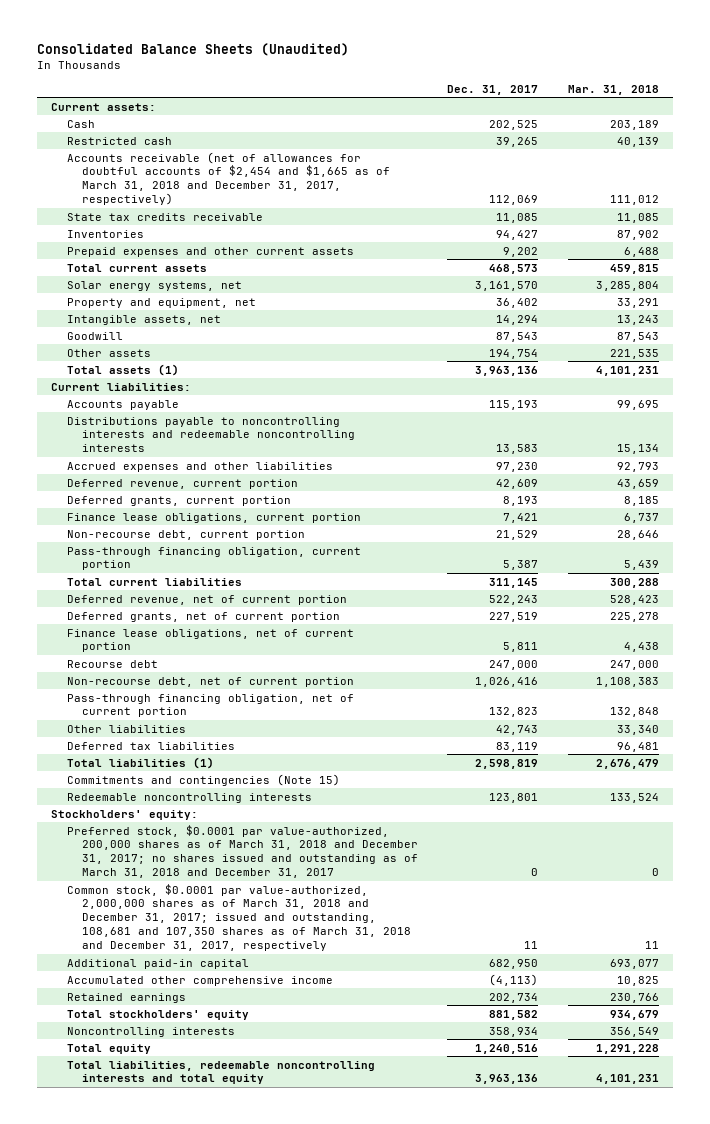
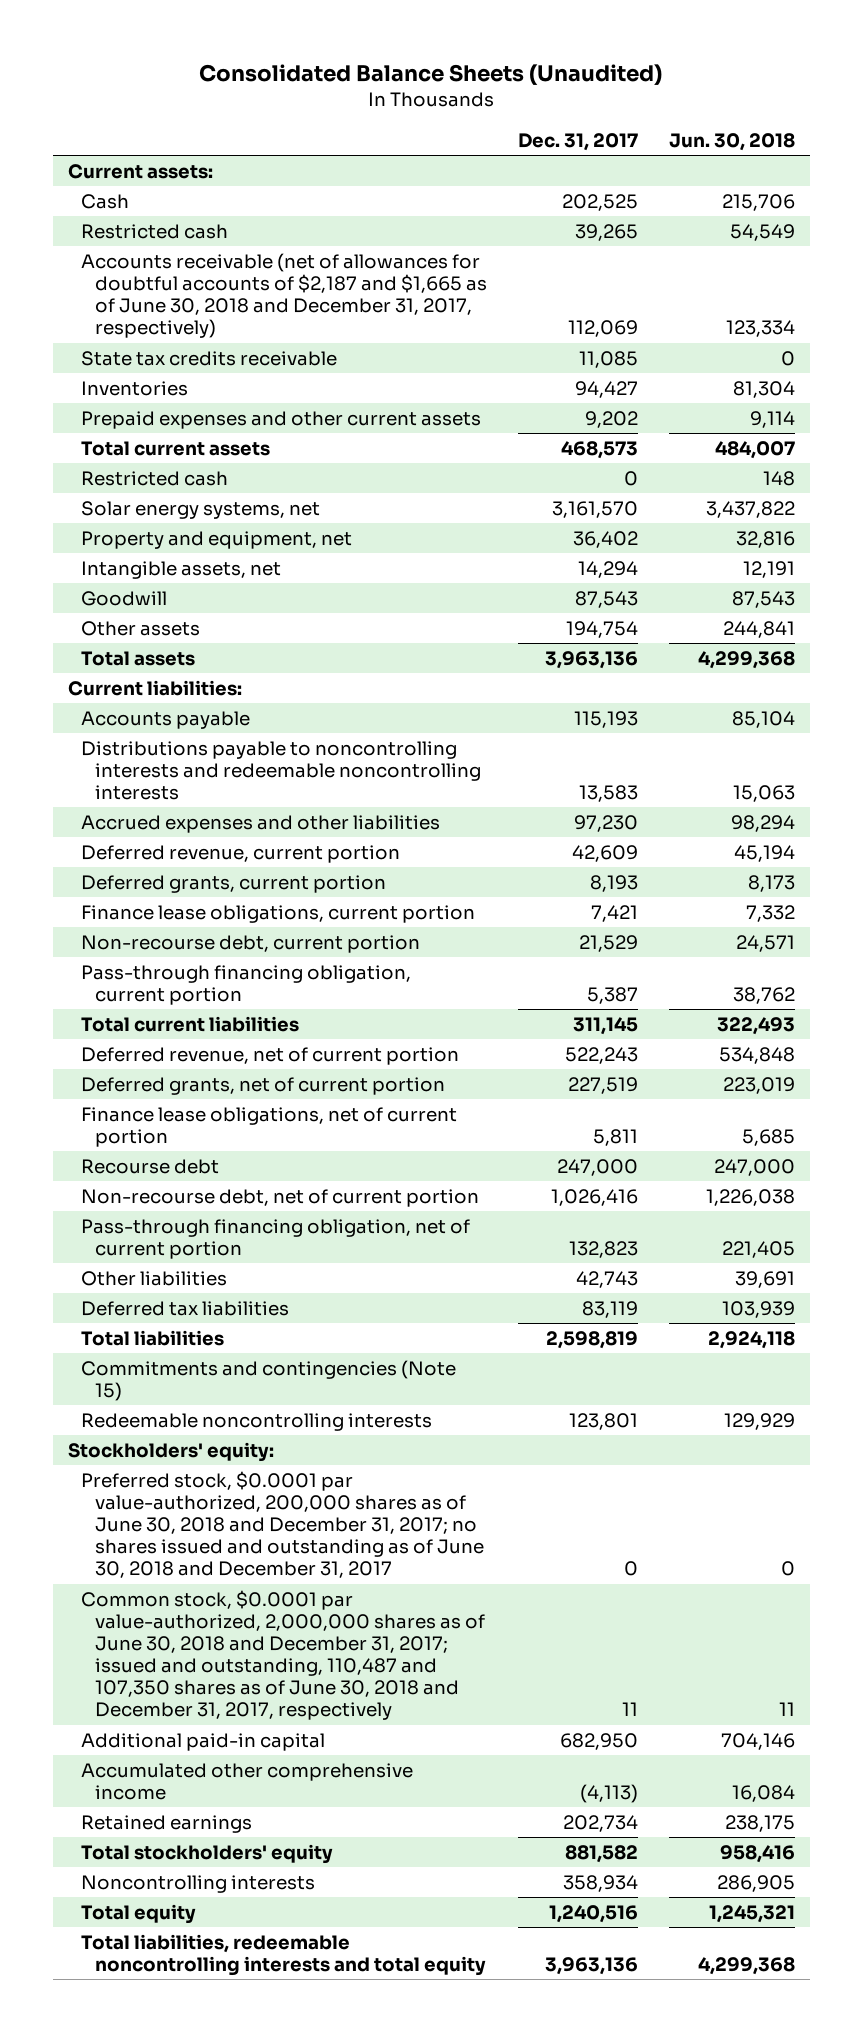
[567,84,659,95] Mar. 31, 2018 -> none
none -> [668,132,795,151] Jun. 30, 2018
[66,151,391,206] Accounts receivable (net of allowances for doubtful accounts of $2,454 and $1,665 as of March 31, 2018 and December 31, 2017, respectively) -> [81,252,487,339] Accounts receivable (net of allowances for doubtful accounts of $2,187 and $1,665 as of June 30, 2018 and December 31, 2017, respectively)
none -> [81,470,229,486] Restricted cash
[66,363,179,376] Total assets (1) -> [81,650,196,666] Total assets
[66,756,214,769] Total liabilities (1) -> [81,1329,225,1346] Total liabilities
[66,824,419,879] Preferred stock, $0.0001 par value-authorized, 200,000 shares as of March 31, 2018 and December 31, 2017; no shares issued and outstanding as of March 31, 2018 and December 31, 2017 -> [81,1470,484,1579] Preferred stock, $0.0001 par value-authorized, 200,000 shares as of June 30, 2018 and December 31, 2017; no shares issued and outstanding as of June 30, 2018 and December 31, 2017
[66,883,412,952] Common stock, $0.0001 par value-authorized, 2,000,000 shares as of March 31, 2018 and December 31, 2017; issued and outstanding, 108,681 and 107,350 shares as of March 31, 2018 and December 31, 2017, respectively -> [81,1589,485,1721] Common stock, $0.0001 par value-authorized, 2,000,000 shares as of June 30, 2018 and December 31, 2017; issued and outstanding, 110,487 and 107,350 shares as of June 30, 2018 and December 31, 2017, respectively

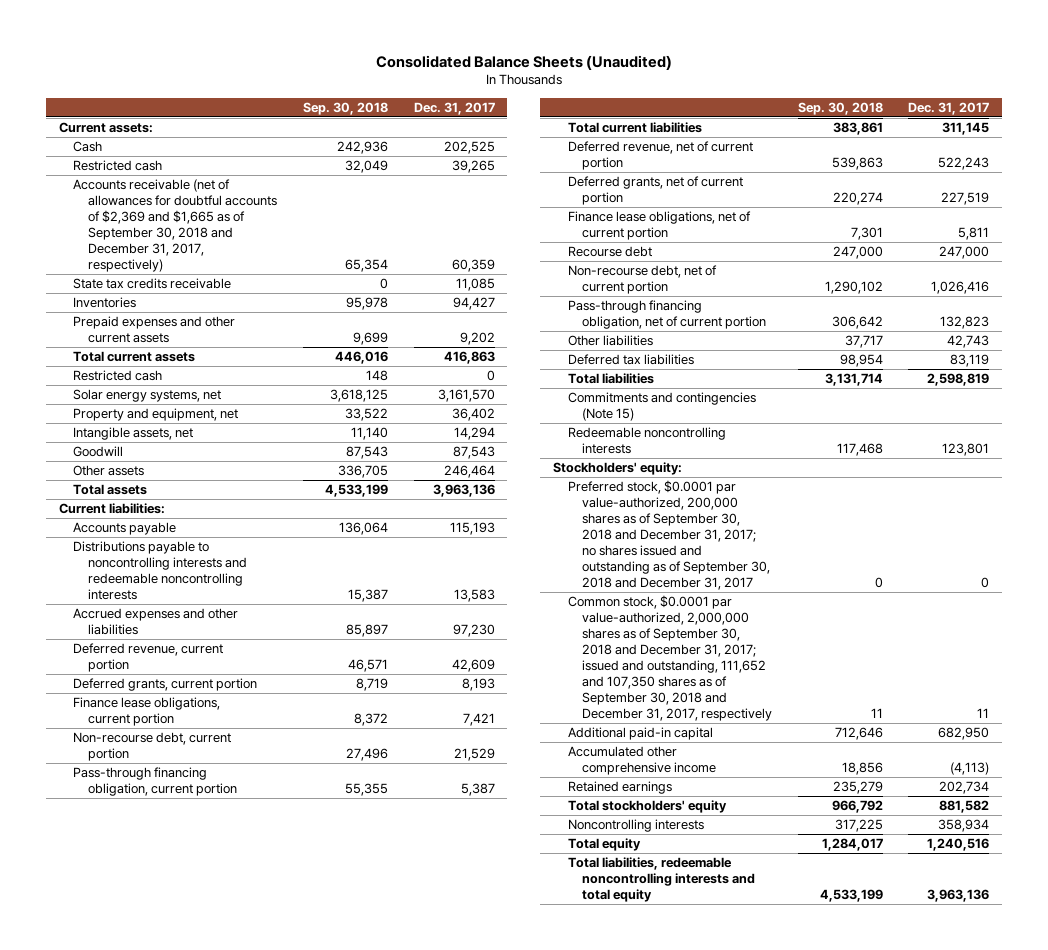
[668,132,795,151] Jun. 30, 2018 -> none
none -> [303,101,389,115] Sep. 30, 2018
[81,252,487,339] Accounts receivable (net of allowances for doubtful accounts of $2,187 and $1,665 as of June 30, 2018 and December 31, 2017, respectively) -> [73,179,278,272] Accounts receivable (net of allowances for doubtful accounts of $2,369 and $1,665 as of September 30, 2018 and December 31, 2017, respectively)
[567,320,638,338] 112,069 -> [451,258,495,272] 60,359
[560,440,638,459] 468,573 -> [443,351,495,365] 416,863
[565,620,638,638] 194,754 -> [443,465,495,479] 246,464
[81,1470,484,1579] Preferred stock, $0.0001 par value-authorized, 200,000 shares as of June 30, 2018 and December 31, 2017; no shares issued and outstanding as of June 30, 2018 and December 31, 2017 -> [567,480,771,590] Preferred stock, $0.0001 par value-authorized, 200,000 shares as of September 30, 2018 and December 31, 2017; no shares issued and outstanding as of September 30, 2018 and December 31, 2017
[81,1589,485,1721] Common stock, $0.0001 par value-authorized, 2,000,000 shares as of June 30, 2018 and December 31, 2017; issued and outstanding, 110,487 and 107,350 shares as of June 30, 2018 and December 31, 2017, respectively -> [567,595,773,721] Common stock, $0.0001 par value-authorized, 2,000,000 shares as of September 30, 2018 and December 31, 2017; issued and outstanding, 111,652 and 107,350 shares as of September 30, 2018 and December 31, 2017, respectively

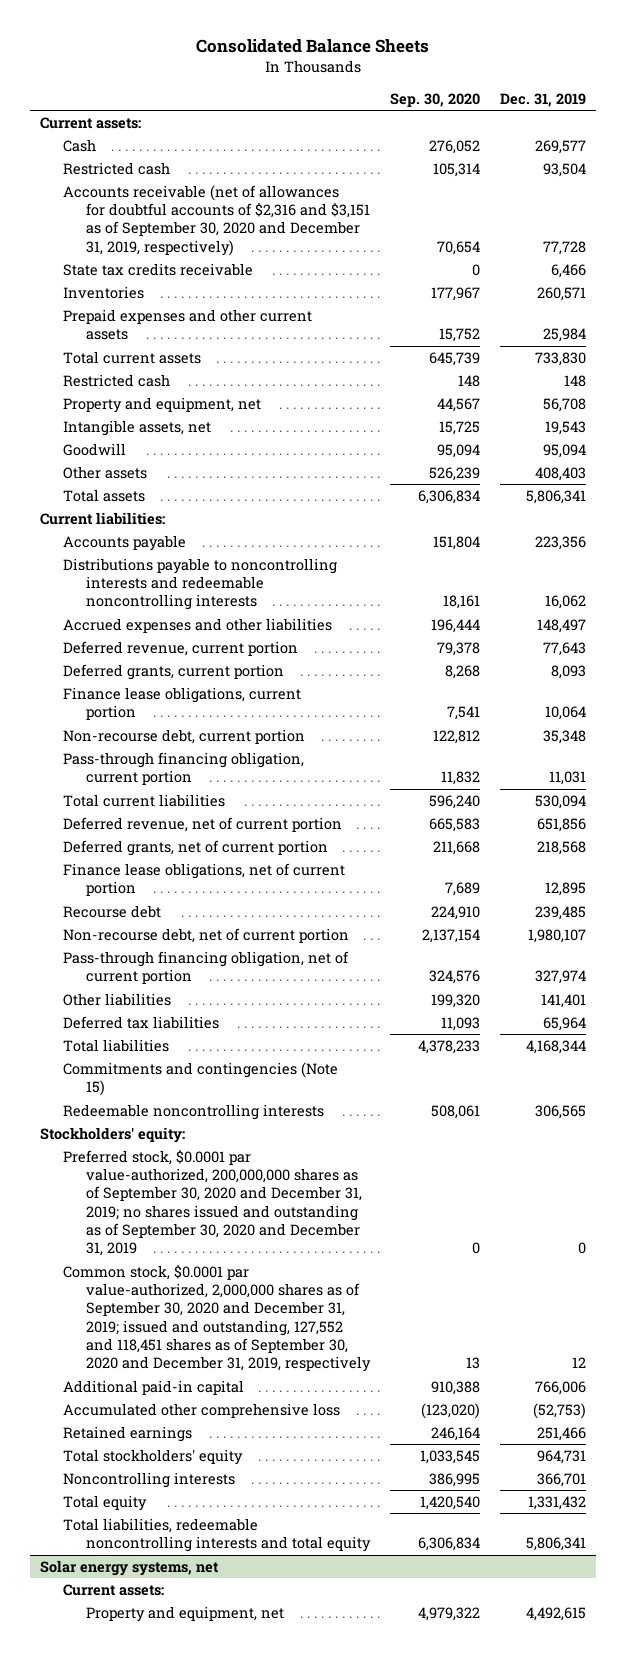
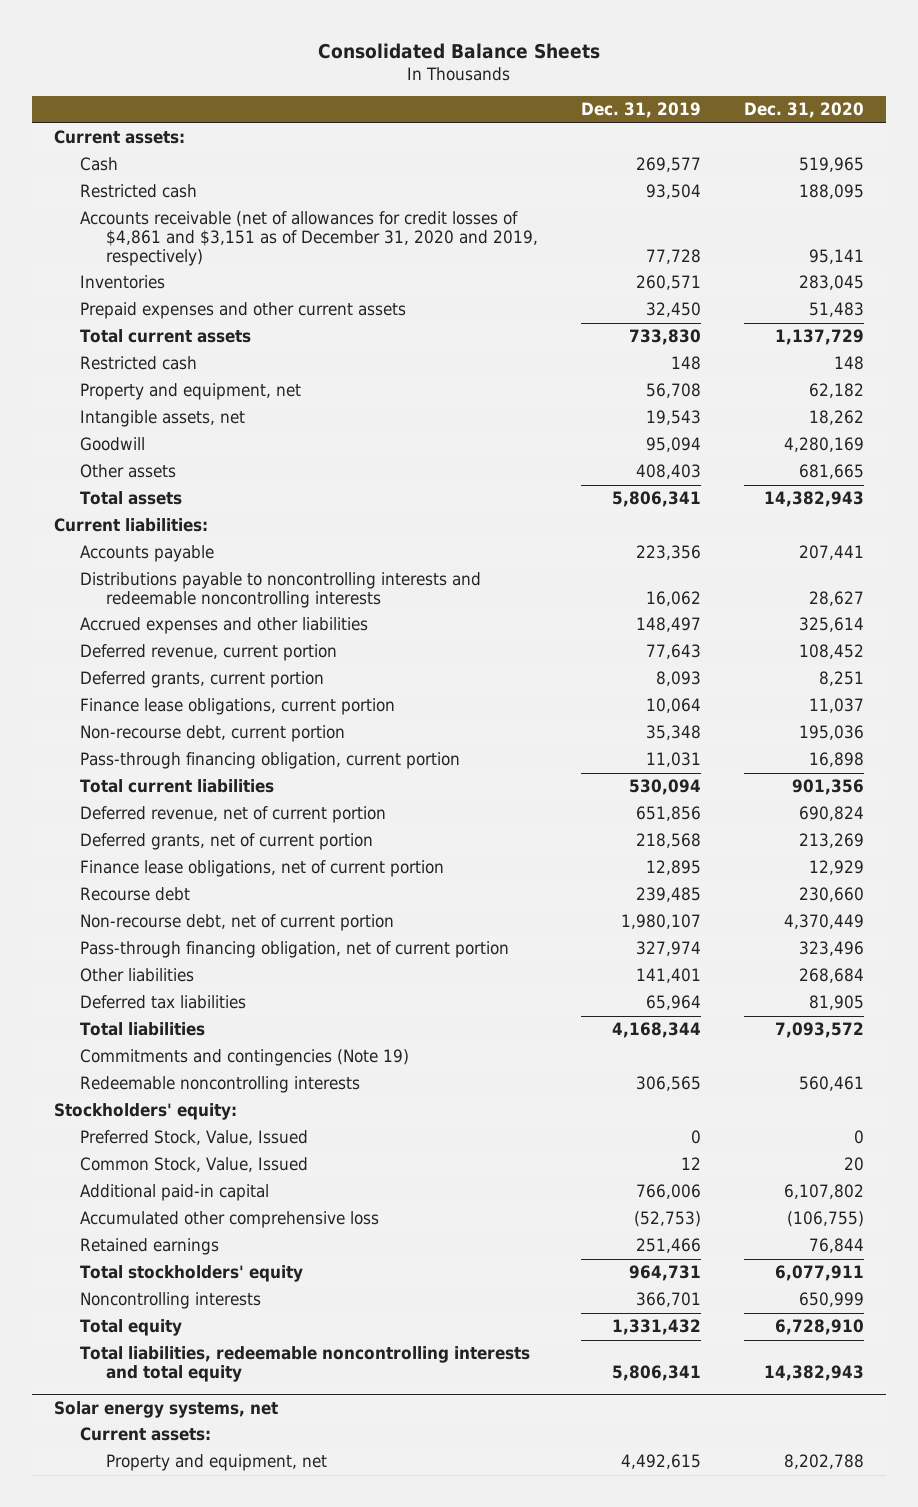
[390,92,481,107] Sep. 30, 2020 -> none
none -> [744,102,865,119] Dec. 31, 2020
[62,263,253,277] State tax credits receivable -> none
[62,185,371,256] Accounts receivable (net of allowances for doubtful accounts of $2,316 and $3,151 as of September 30, 2020 and December 31, 2019, respectively) -> [79,211,538,267] Accounts receivable (net of allowances for credit losses of $4,861 and $3,151 as of December 31, 2020 and 2019, respectively)
[542,328,586,343] 25,984 -> [646,302,702,318] 32,450
[62,1062,338,1097] Commitments and contingencies (Note 15) -> [79,1049,409,1067] Commitments and contingencies (Note 19)
[62,1150,363,1257] Preferred stock, $0.0001 par value-authorized, 200,000,000 shares as of September 30, 2020 and December 31, 2019; no shares issued and outstanding as of September 30, 2020 and December 31, 2019 -> [79,1130,308,1146] Preferred Stock, Value, Issued
[62,1265,372,1373] Common stock, $0.0001 par value-authorized, 2,000,000 shares as of September 30, 2020 and December 31, 2019; issued and outstanding, 127,552 and 118,451 shares as of September 30, 2020 and December 31, 2019, respectively -> [79,1157,308,1173] Common Stock, Value, Issued

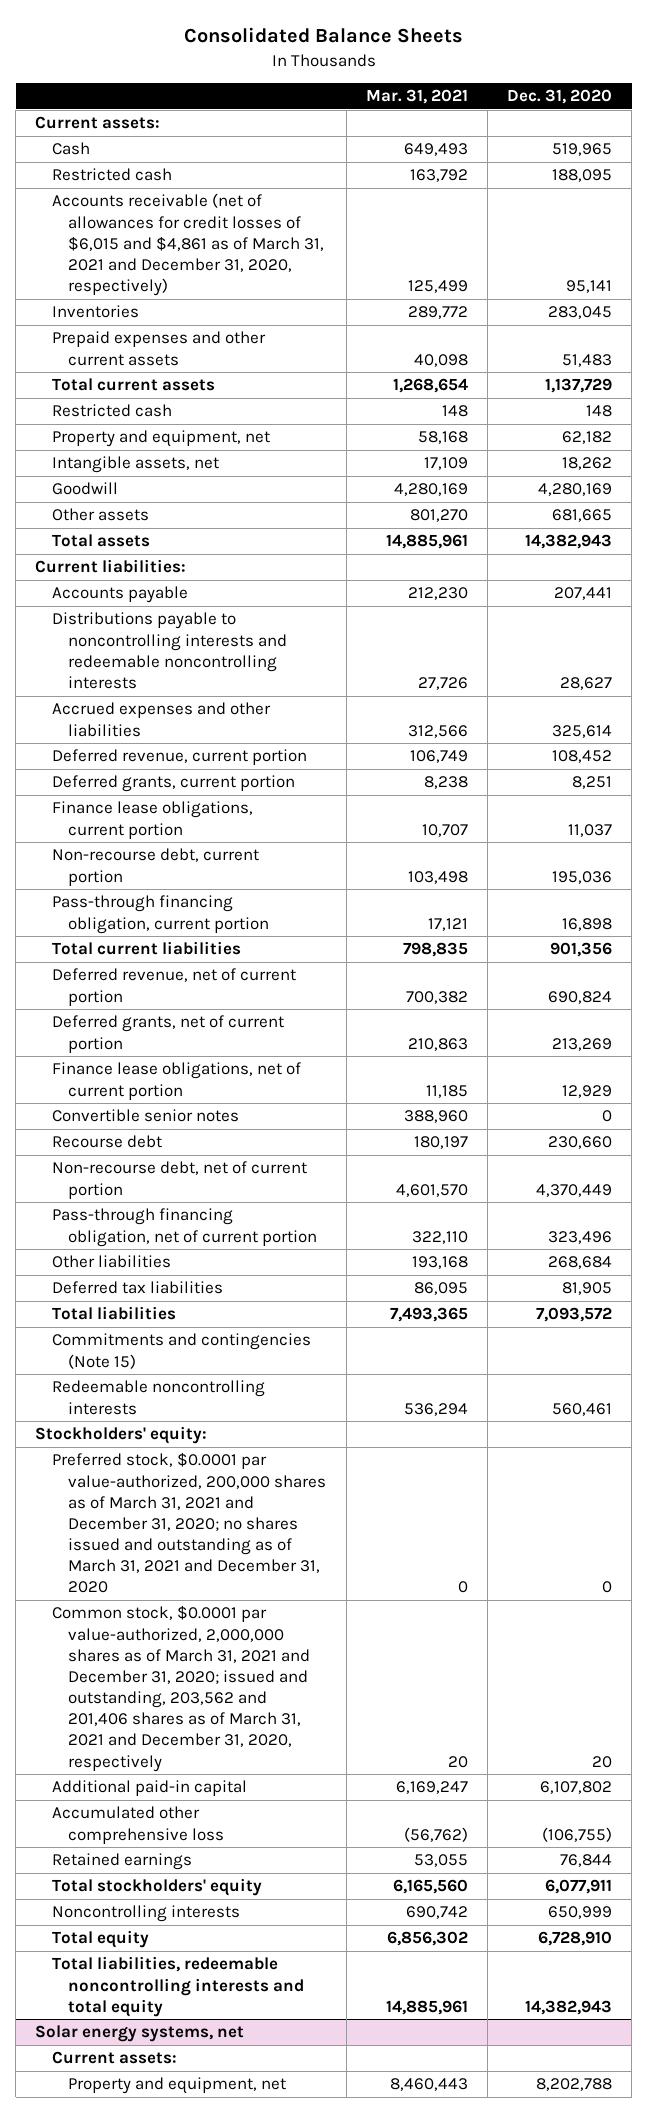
[581,102,702,119] Dec. 31, 2019 -> none
none -> [365,89,468,105] Mar. 31, 2021
[79,211,538,267] Accounts receivable (net of allowances for credit losses of $4,861 and $3,151 as of December 31, 2020 and 2019, respectively) -> [51,193,325,297] Accounts receivable (net of allowances for credit losses of $6,015 and $4,861 as of March 31, 2021 and December 31, 2020, respectively)
none -> [51,1109,239,1123] Convertible senior notes
[79,1049,409,1067] Commitments and contingencies (Note 19) -> [51,1333,311,1369] Commitments and contingencies (Note 15)
[79,1130,308,1146] Preferred Stock, Value, Issued -> [51,1452,327,1594] Preferred stock, $0.0001 par value-authorized, 200,000 shares as of March 31, 2021 and December 31, 2020; no shares issued and outstanding as of March 31, 2021 and December 31, 2020
[79,1157,308,1173] Common Stock, Value, Issued -> [51,1605,311,1772] Common stock, $0.0001 par value-authorized, 2,000,000 shares as of March 31, 2021 and December 31, 2020; issued and outstanding, 203,562 and 201,406 shares as of March 31, 2021 and December 31, 2020, respectively

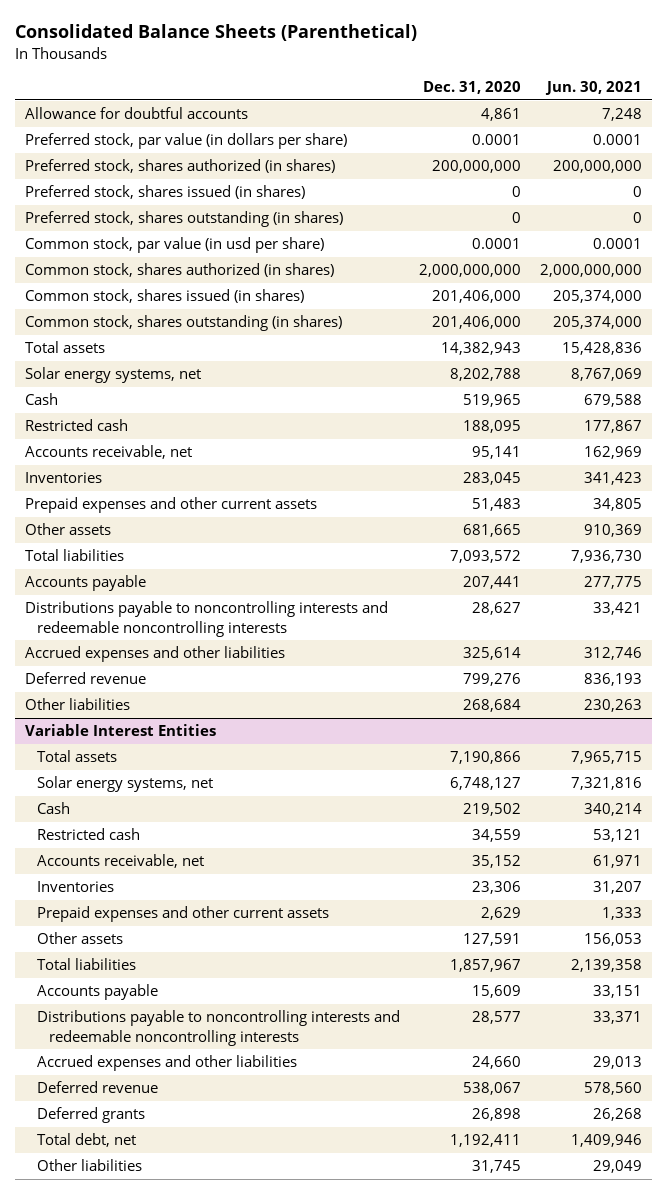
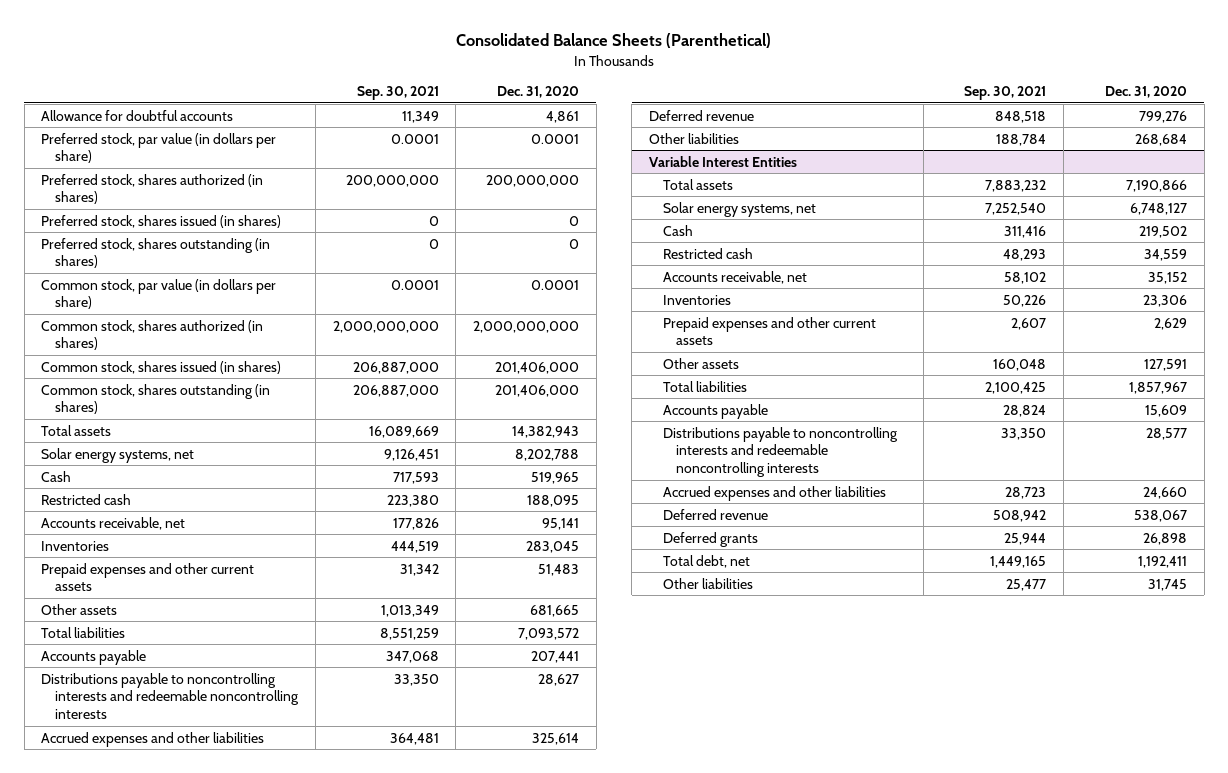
[545,81,643,96] Jun. 30, 2021 -> none
none -> [356,86,439,101] Sep. 30, 2021
[24,237,324,254] Common stock, par value (in usd per share) -> [41,278,277,310] Common stock, par value (in dollars per share)

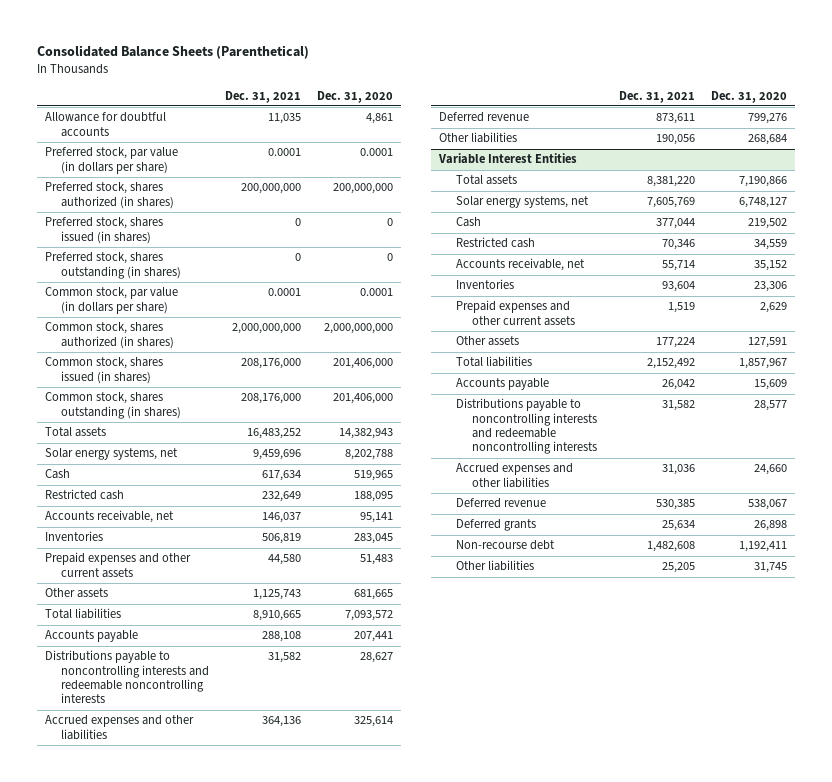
[356,86,439,101] Sep. 30, 2021 -> none
none -> [225,90,302,103] Dec. 31, 2021
[662,554,750,568] Total debt, net -> [455,540,555,551] Non-recourse debt

